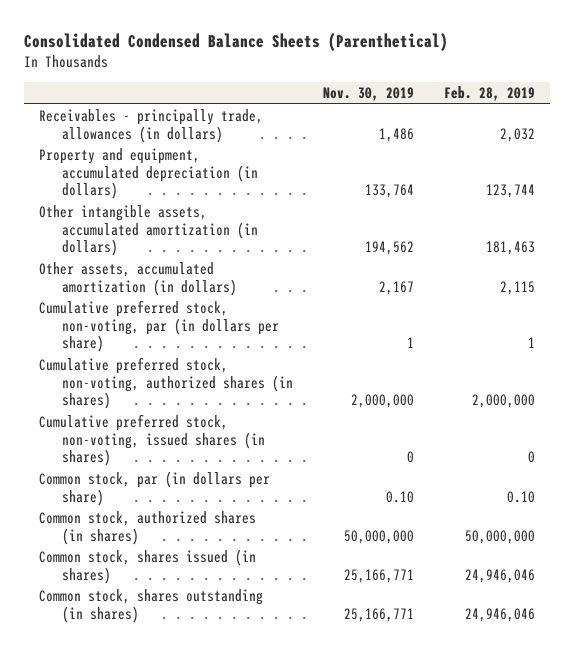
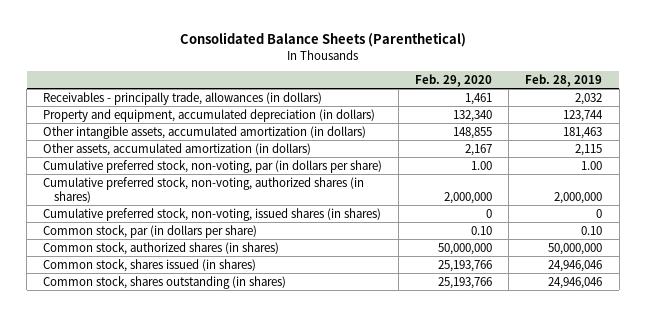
[23,33,448,52] Consolidated Condensed Balance Sheets (Parenthetical) -> [179,32,466,48] Consolidated Balance Sheets (Parenthetical)
[322,87,414,102] Nov. 30, 2019 -> none
none -> [415,73,493,87] Feb. 29, 2020
[527,337,535,349] 1 -> [581,160,603,170] 1.00

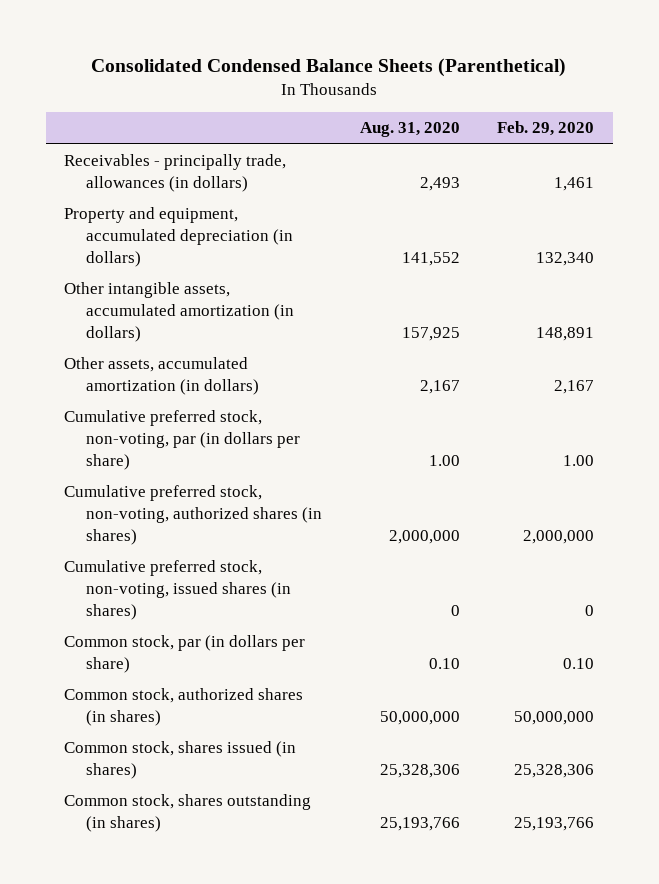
[179,32,466,48] Consolidated Balance Sheets (Parenthetical) -> [91,58,567,78] Consolidated Condensed Balance Sheets (Parenthetical)
[525,73,603,87] Feb. 28, 2019 -> none
none -> [359,122,460,138] Aug. 31, 2020
[453,126,493,139] 148,855 -> [536,326,595,341] 148,891
[438,259,493,272] 25,193,766 -> [514,764,595,779] 25,328,306

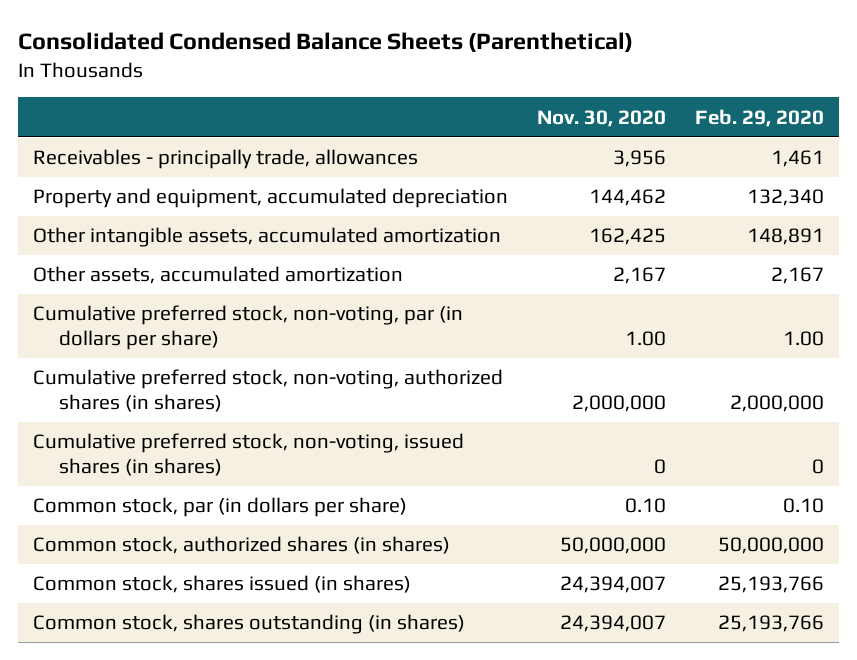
[359,122,460,138] Aug. 31, 2020 -> none
none -> [536,109,666,127] Nov. 30, 2020
[64,154,287,193] Receivables - principally trade, allowances (in dollars) -> [32,149,418,170] Receivables - principally trade, allowances
[64,207,294,267] Property and equipment, accumulated depreciation (in dollars) -> [32,188,508,209] Property and equipment, accumulated depreciation
[64,282,295,342] Other intangible assets, accumulated amortization (in dollars) -> [32,227,501,248] Other intangible assets, accumulated amortization
[64,357,260,396] Other assets, accumulated amortization (in dollars) -> [32,266,403,285] Other assets, accumulated amortization
[514,764,595,779] 25,328,306 -> [718,576,825,594] 25,193,766

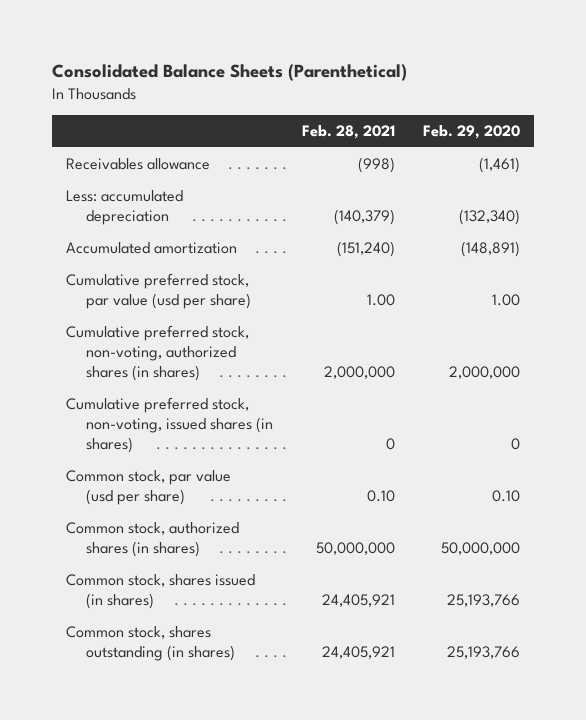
[17,32,633,53] Consolidated Condensed Balance Sheets (Parenthetical) -> [51,63,407,81] Consolidated Balance Sheets (Parenthetical)
[536,109,666,127] Nov. 30, 2020 -> none
none -> [301,125,395,140] Feb. 28, 2021
[32,149,418,170] Receivables - principally trade, allowances -> none
[32,266,403,285] Other assets, accumulated amortization -> none
none -> [66,158,211,171] Receivables allowance
[32,188,508,209] Property and equipment, accumulated depreciation -> [66,190,184,226] Less: accumulated depreciation
[747,189,825,207] 132,340 -> [458,209,520,226] (132,340)
[32,227,501,248] Other intangible assets, accumulated amortization -> [66,242,238,255] Accumulated amortization
[747,228,825,246] 148,891 -> [460,241,520,258] (148,891)
[32,305,463,350] Cumulative preferred stock, non-voting, par (in dollars per share) -> [66,273,252,310] Cumulative preferred stock, par value (usd per share)
[32,497,407,518] Common stock, par (in dollars per share) -> [66,470,232,506] Common stock, par value (usd per share)

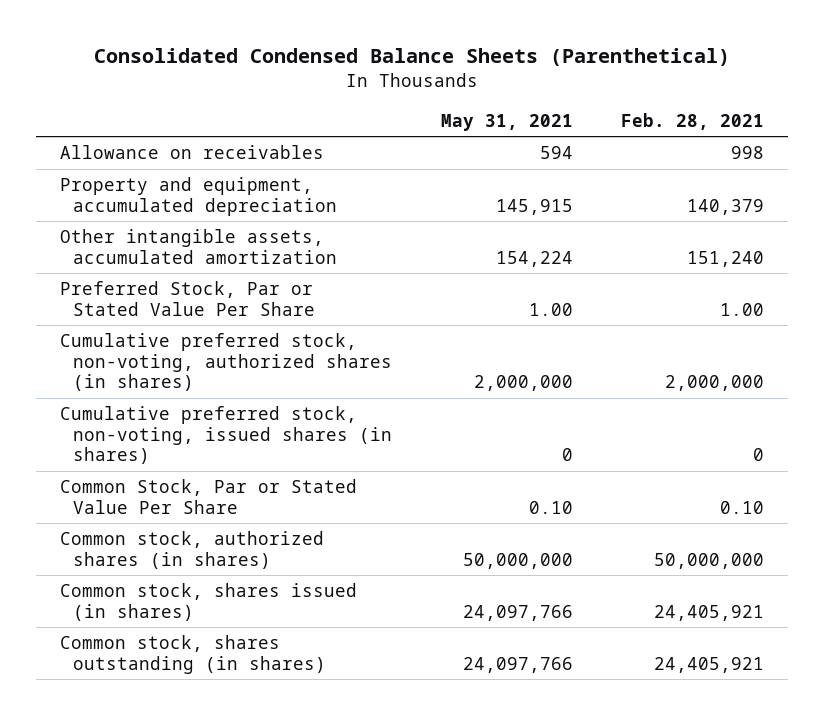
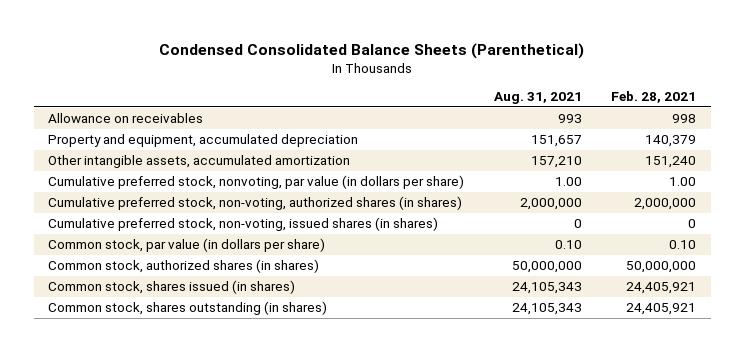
[94,48,731,67] Consolidated Condensed Balance Sheets (Parenthetical) -> [159,42,585,59] Condensed Consolidated Balance Sheets (Parenthetical)
[440,113,573,131] May 31, 2021 -> none
none -> [493,92,582,105] Aug. 31, 2021
[59,281,316,316] Preferred Stock, Par or Stated Value Per Share -> [48,175,465,190] Cumulative preferred stock, nonvoting, par value (in dollars per share)
[59,479,357,514] Common Stock, Par or Stated Value Per Share -> [48,238,326,253] Common stock, par value (in dollars per share)

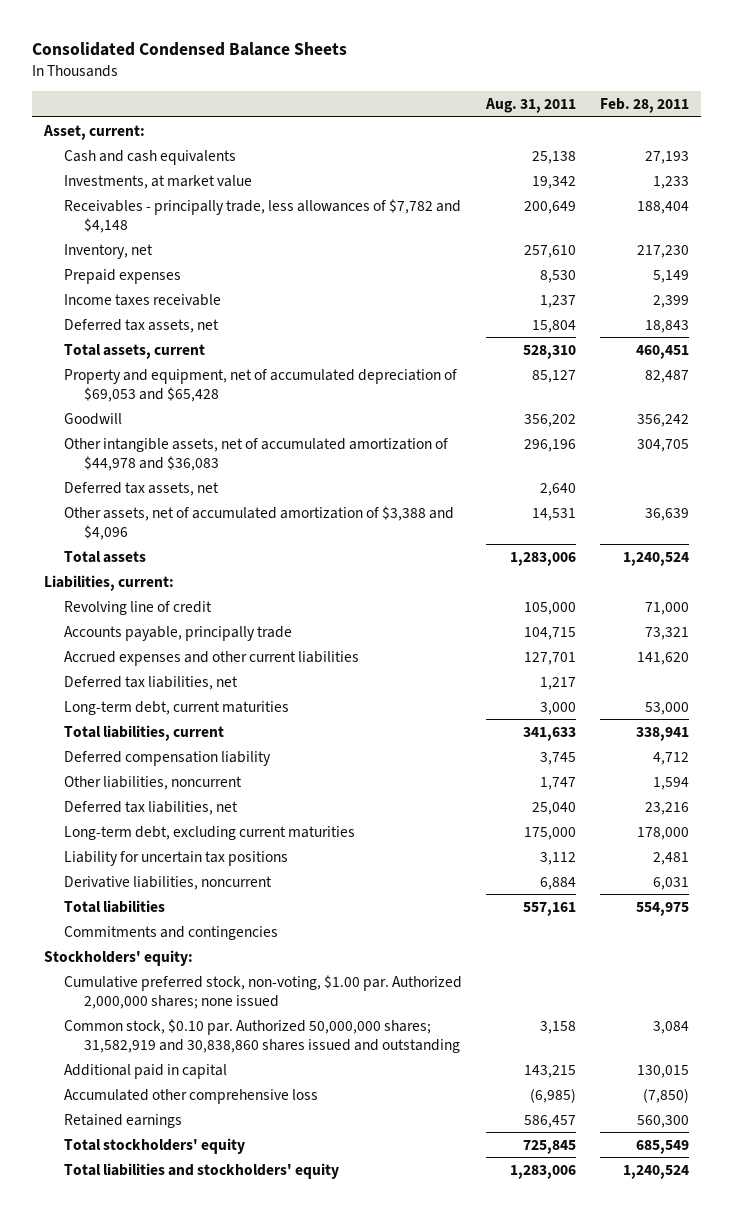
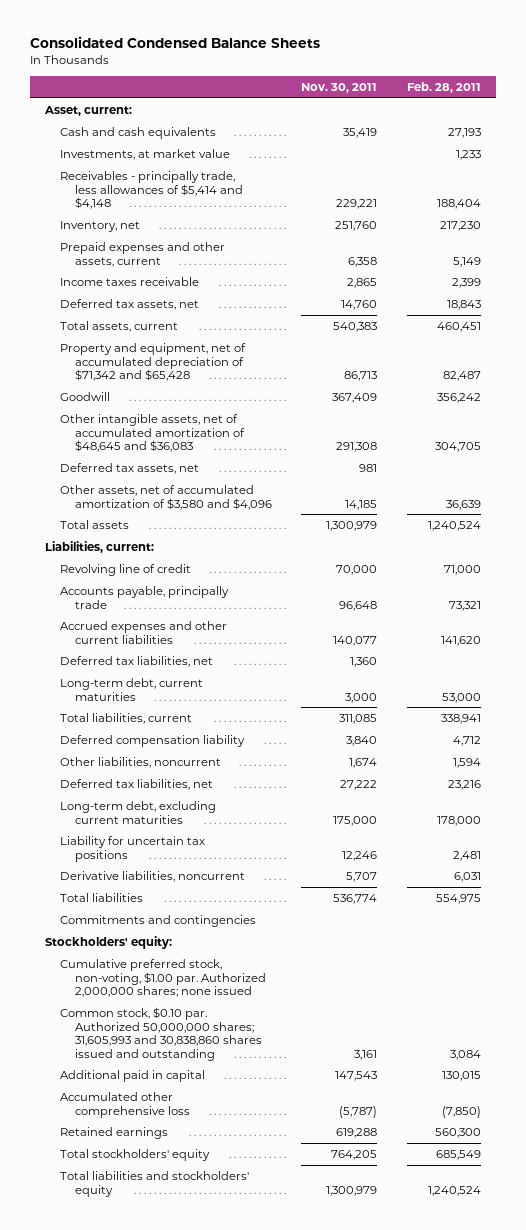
[484,98,576,114] Aug. 31, 2011 -> none
none -> [301,82,378,93] Nov. 30, 2011
[63,198,461,233] Receivables - principally trade, less allowances of $7,782 and $4,148 -> [59,171,243,210] Receivables - principally trade, less allowances of $5,414 and $4,148
[63,268,181,284] Prepaid expenses -> [59,242,225,267] Prepaid expenses and other assets, current
[63,368,457,402] Property and equipment, net of accumulated depreciation of $69,053 and $65,428 -> [59,343,246,382] Property and equipment, net of accumulated depreciation of $71,342 and $65,428
[63,437,448,471] Other intangible assets, net of accumulated amortization of $44,978 and $36,083 -> [59,414,245,453] Other intangible assets, net of accumulated amortization of $48,645 and $36,083
[63,505,454,540] Other assets, net of accumulated amortization of $3,388 and $4,096 -> [59,485,272,510] Other assets, net of accumulated amortization of $3,580 and $4,096
[63,1018,460,1053] Common stock, $0.10 par. Authorized 50,000,000 shares; 31,582,919 and 30,838,860 shares issued and outstanding -> [59,1007,262,1061] Common stock, $0.10 par. Authorized 50,000,000 shares; 31,605,993 and 30,838,860 shares issued and outstanding

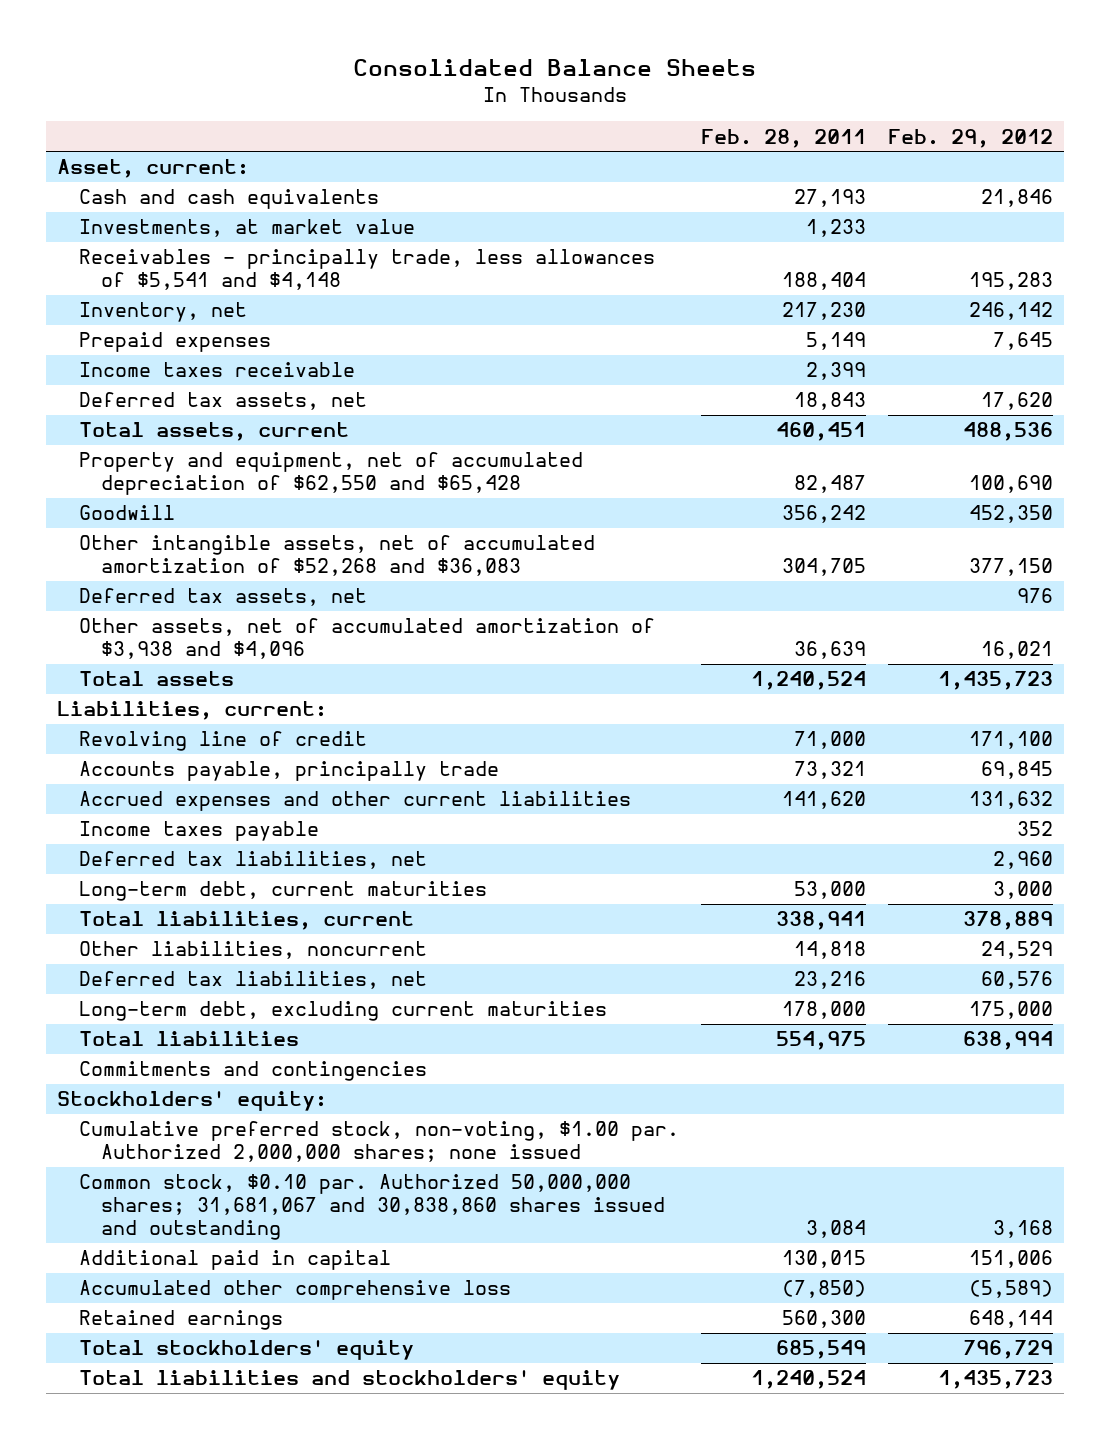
[30,36,321,49] Consolidated Condensed Balance Sheets -> [352,58,756,76] Consolidated Balance Sheets
[301,82,378,93] Nov. 30, 2011 -> none
none -> [887,128,1053,148] Feb. 29, 2012
[59,171,243,210] Receivables - principally trade, less allowances of $5,414 and $4,148 -> [78,249,655,291] Receivables - principally trade, less allowances of $5,541 and $4,148
[59,242,225,267] Prepaid expenses and other assets, current -> [78,332,271,353] Prepaid expenses
[59,343,246,382] Property and equipment, net of accumulated depreciation of $71,342 and $65,428 -> [78,452,583,496] Property and equipment, net of accumulated depreciation of $62,550 and $65,428
[59,414,245,453] Other intangible assets, net of accumulated amortization of $48,645 and $36,083 -> [78,535,595,577] Other intangible assets, net of accumulated amortization of $52,268 and $36,083
[59,485,272,510] Other assets, net of accumulated amortization of $3,580 and $4,096 -> [78,618,655,660] Other assets, net of accumulated amortization of $3,938 and $4,096
none -> [78,821,319,842] Income taxes payable
[59,735,245,748] Deferred compensation liability -> none
[452,758,481,769] 1,594 -> [793,941,866,960] 14,818
[59,836,205,862] Liability for uncertain tax positions -> none
[59,871,245,883] Derivative liabilities, noncurrent -> none
[59,1007,262,1061] Common stock, $0.10 par. Authorized 50,000,000 shares; 31,605,993 and 30,838,860 shares issued and outstanding -> [78,1174,665,1240] Common stock, $0.10 par. Authorized 50,000,000 shares; 31,681,067 and 30,838,860 shares issued and outstanding

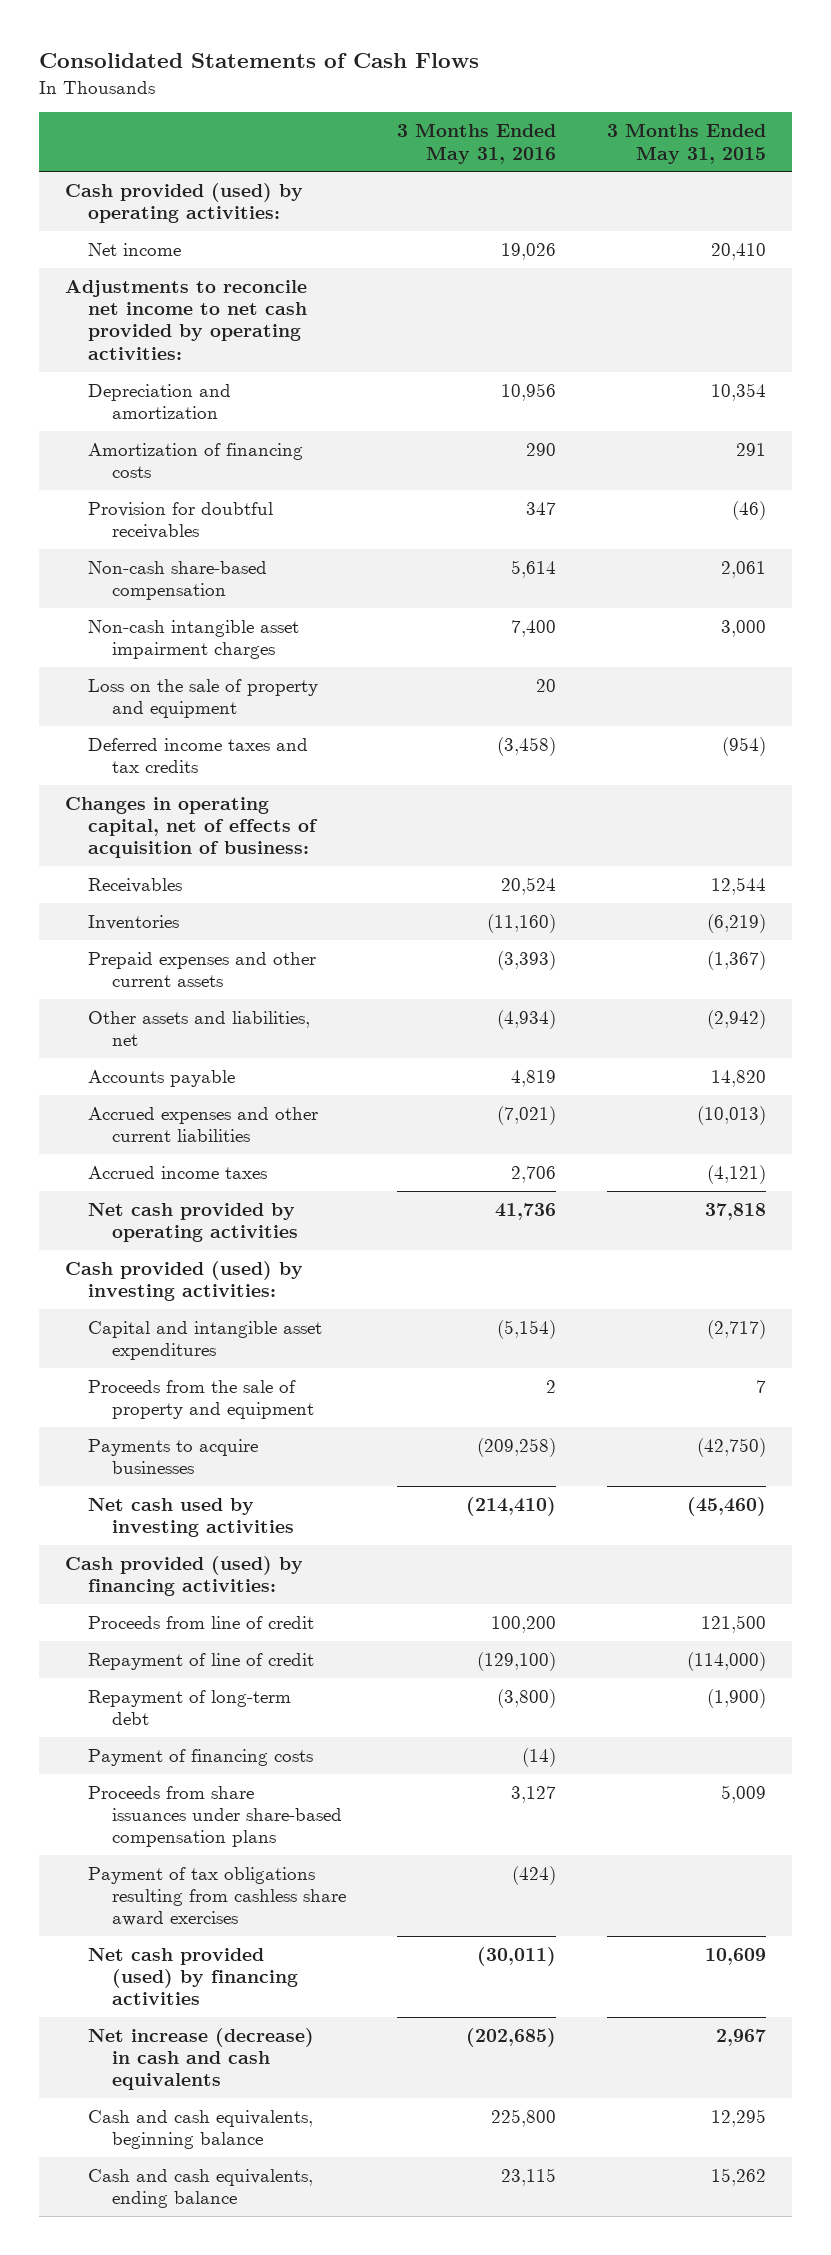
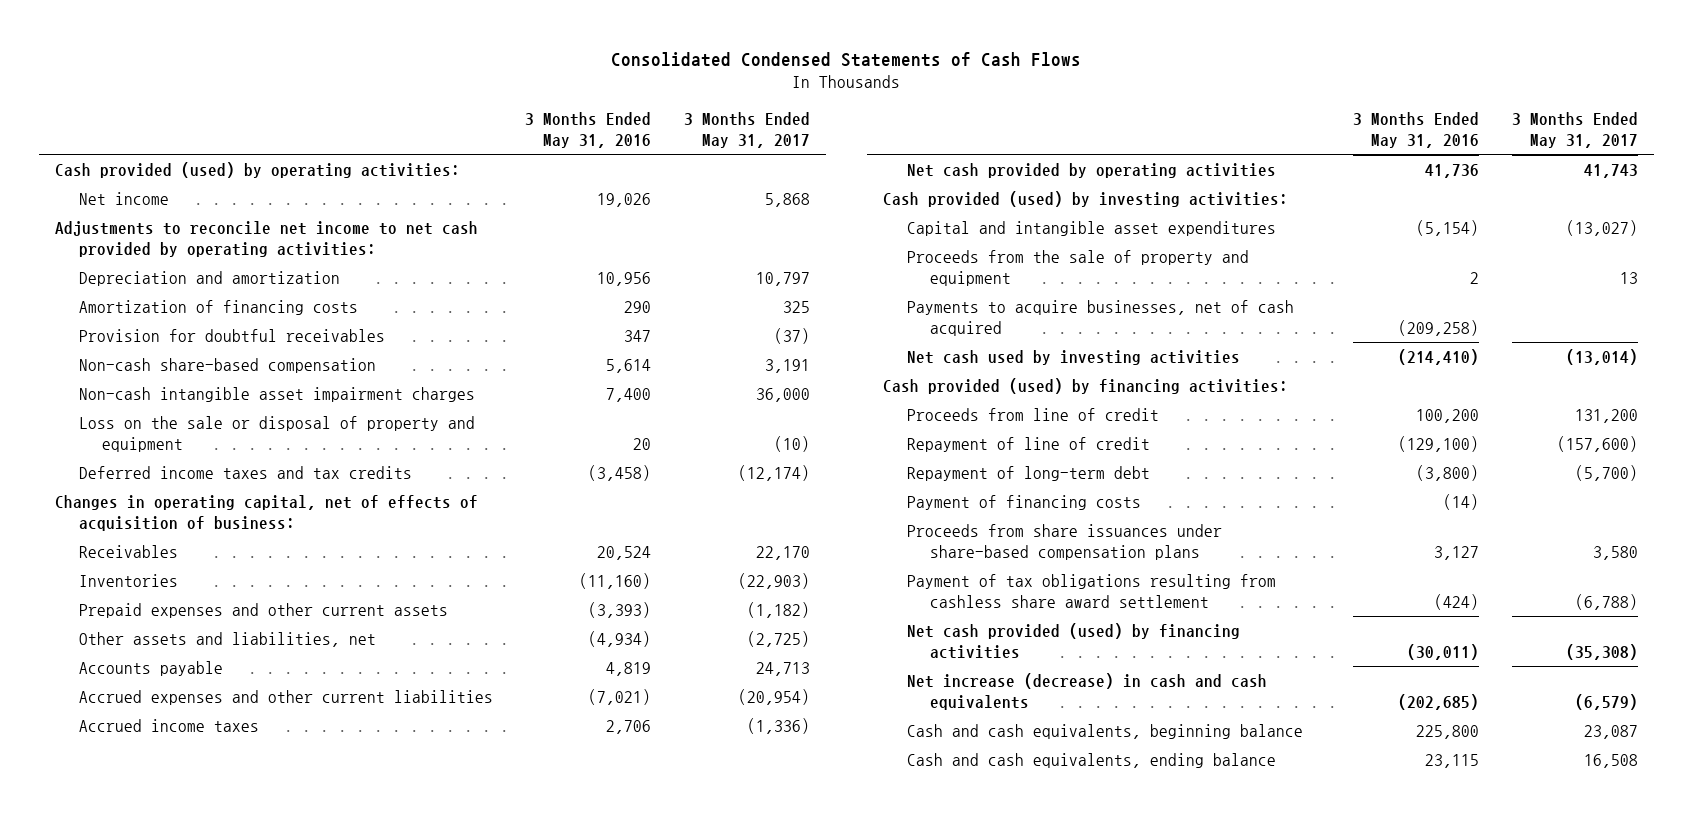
[39,53,480,69] Consolidated Statements of Cash Flows -> [611,51,1082,67] Consolidated Condensed Statements of Cash Flows
[607,123,767,164] 3 Months Ended May 31, 2015 -> none
none -> [683,111,810,148] 3 Months Ended May 31, 2017
[88,678,319,719] Loss on the sale of property and equipment -> [78,416,475,453] Loss on the sale or disposal of property and equipment
[88,1438,259,1475] Payments to acquire businesses -> [906,300,1294,337] Payments to acquire businesses, net of cash acquired
[88,1866,346,1927] Payment of tax obligations resulting from cashless share award exercises -> [906,574,1276,609] Payment of tax obligations resulting from cashless share award settlement

